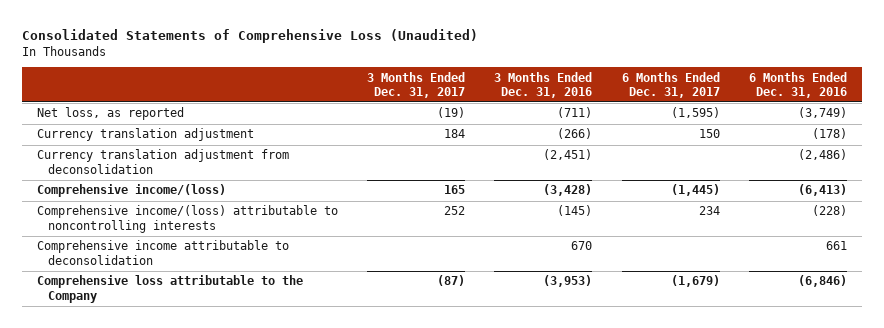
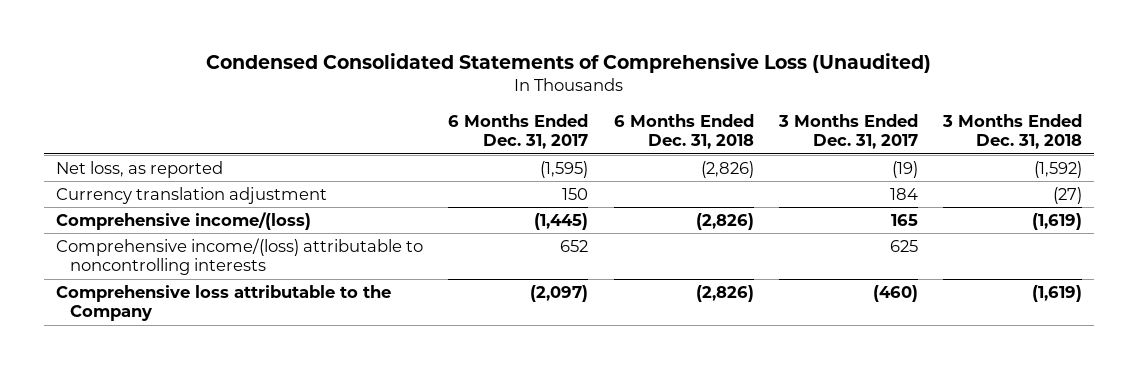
[22,29,479,44] Consolidated Statements of Comprehensive Loss (Unaudited) -> [206,53,932,74] Condensed Consolidated Statements of Comprehensive Loss (Unaudited)
[494,71,593,98] 3 Months Ended Dec. 31, 2016 -> none
[748,71,847,98] 6 Months Ended Dec. 31, 2016 -> none
none -> [613,113,754,150] 6 Months Ended Dec. 31, 2018
none -> [941,113,1082,150] 3 Months Ended Dec. 31, 2018
[36,149,289,174] Currency translation adjustment from deconsolidation -> none
[36,240,289,265] Comprehensive income attributable to deconsolidation -> none
[444,206,466,216] 252 -> [889,239,918,252] 625
[698,206,720,216] 234 -> [560,239,589,252] 652
[437,275,466,287] (87) -> [872,284,918,302] (460)
[670,275,720,288] (1,679) -> [530,284,589,302] (2,097)

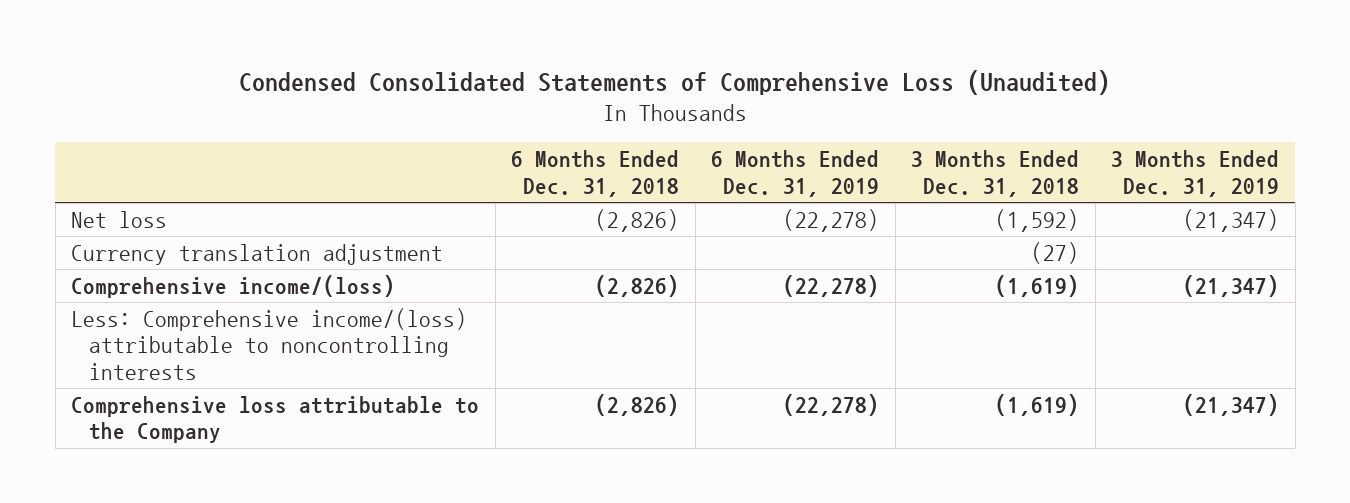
[448,113,589,150] 6 Months Ended Dec. 31, 2017 -> none
[777,113,918,150] 3 Months Ended Dec. 31, 2017 -> none
none -> [711,150,880,197] 6 Months Ended Dec. 31, 2019
none -> [1111,150,1280,197] 3 Months Ended Dec. 31, 2019
[56,160,224,178] Net loss, as reported -> [71,210,168,228] Net loss
[56,237,424,276] Comprehensive income/(loss) attributable to noncontrolling interests -> [71,307,468,380] Less: Comprehensive income/(loss) attributable to noncontrolling interests

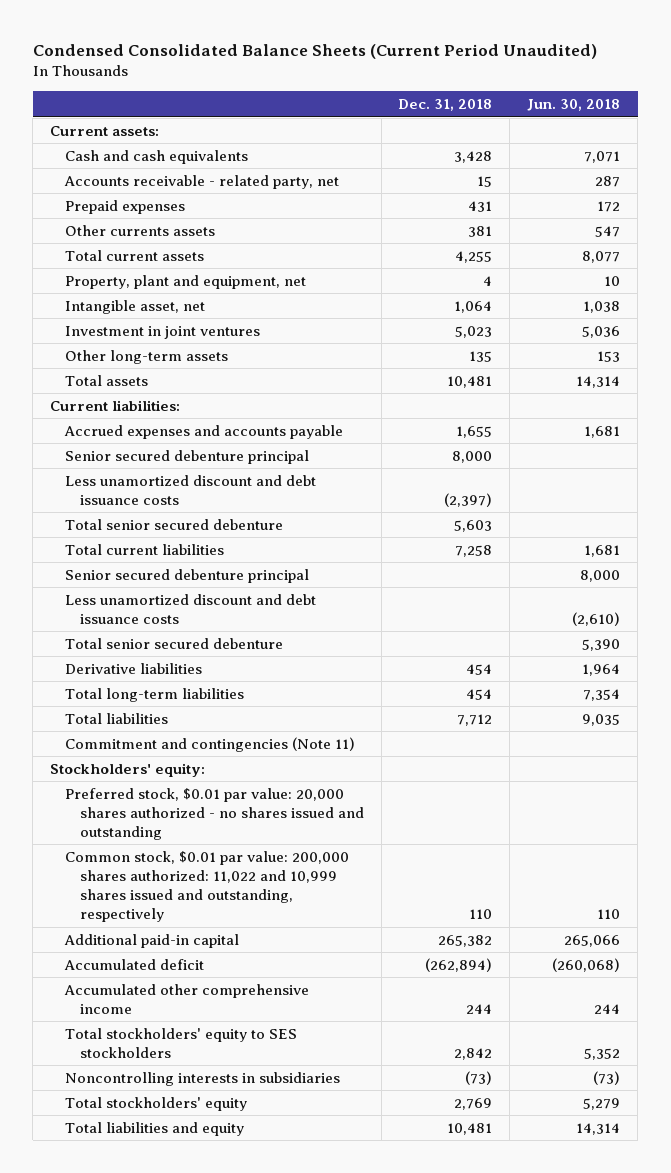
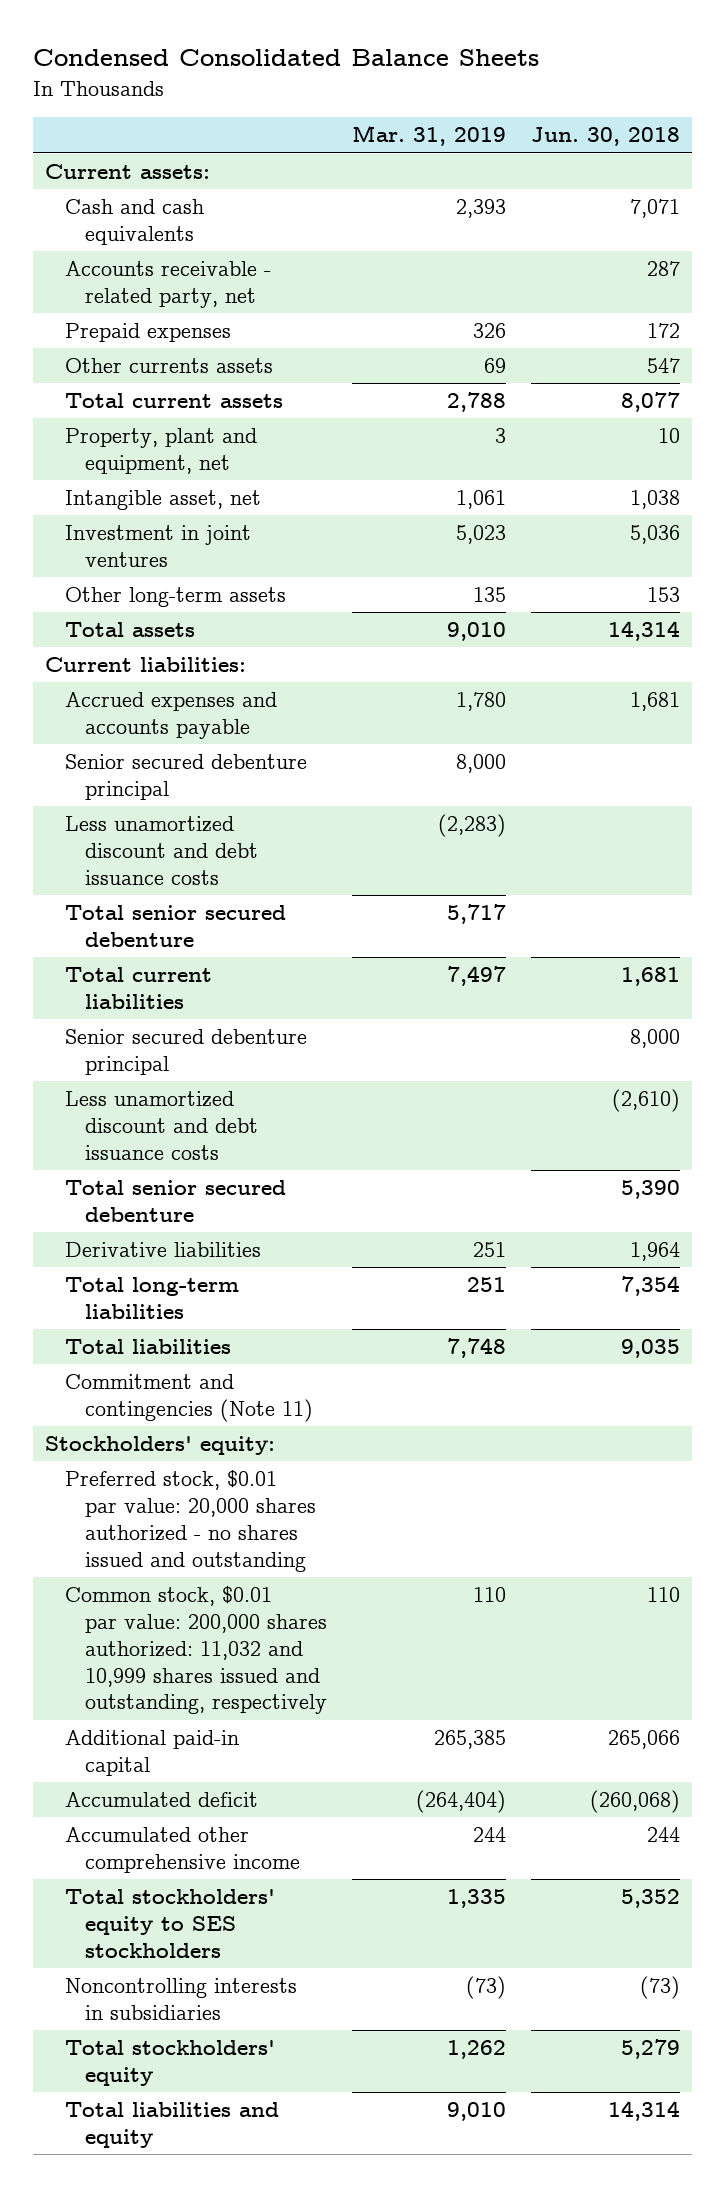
[32,44,597,60] Condensed Consolidated Balance Sheets (Current Period Unaudited) -> [32,49,539,67] Condensed Consolidated Balance Sheets
[398,99,493,112] Dec. 31, 2018 -> none
none -> [351,125,506,147] Mar. 31, 2019
[64,850,349,923] Common stock, $0.01 par value: 200,000 shares authorized: 11,022 and 10,999 shares issued and outstanding, respectively -> [64,1586,327,1715] Common stock, $0.01 par value: 200,000 shares authorized: 11,032 and 10,999 shares issued and outstanding, respectively

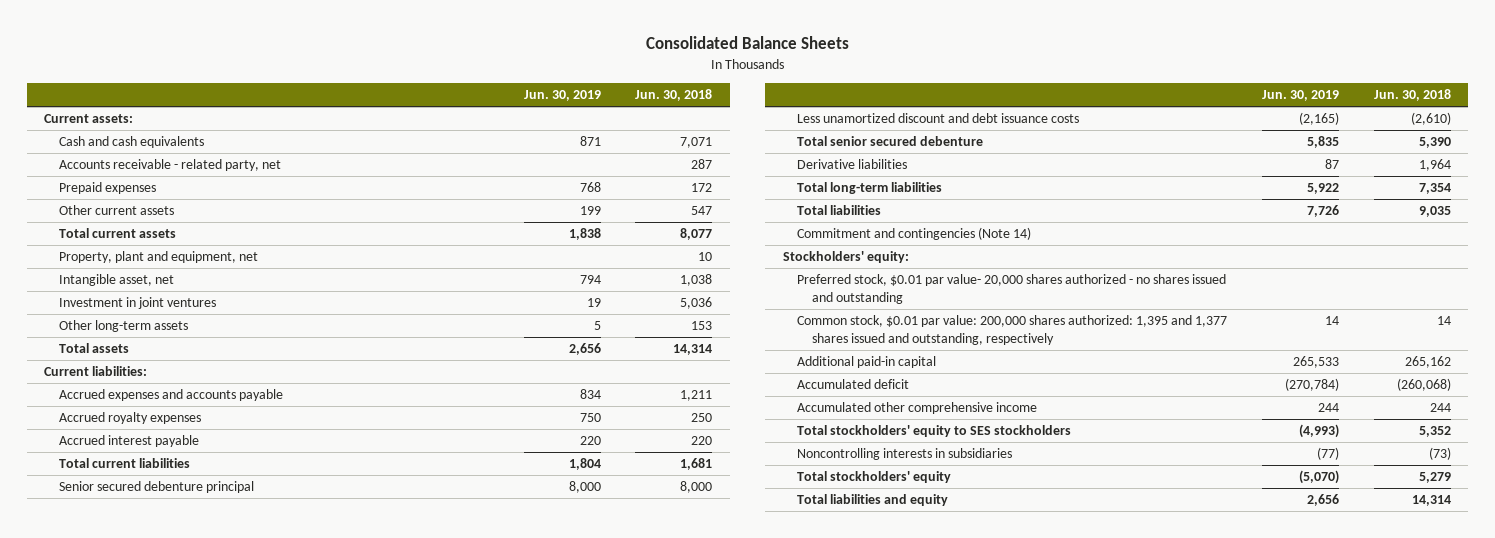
[32,49,539,67] Condensed Consolidated Balance Sheets -> [645,36,849,50] Consolidated Balance Sheets
[351,125,506,147] Mar. 31, 2019 -> none
none -> [523,90,601,102] Jun. 30, 2019
[64,358,273,374] Other currents assets -> [59,205,175,216] Other current assets
[64,754,307,800] Senior secured debenture principal -> none
[64,816,258,885] Less unamortized discount and debt issuance costs -> none
[64,905,286,947] Total senior secured debenture -> none
[629,692,680,712] 1,681 -> [680,390,713,402] 1,211
none -> [59,412,202,425] Accrued royalty expenses
none -> [59,435,200,448] Accrued interest payable
[64,1374,313,1422] Commitment and contingencies (Note 11) -> [797,227,1032,241] Commitment and contingencies (Note 14)
[64,1470,316,1572] Preferred stock, $0.01 par value: 20,000 shares authorized - no shares issued and outstanding -> [797,274,1227,305] Preferred stock, $0.01 par value- 20,000 shares authorized - no shares issued and outstanding
[64,1586,327,1715] Common stock, $0.01 par value: 200,000 shares authorized: 11,032 and 10,999 shares issued and outstanding, respectively -> [797,315,1228,346] Common stock, $0.01 par value: 200,000 shares authorized: 1,395 and 1,377 shares issued and outstanding, respectively
[646,1587,680,1603] 110 -> [1436,316,1451,326] 14
[607,1730,680,1750] 265,066 -> [1404,356,1451,369] 265,162

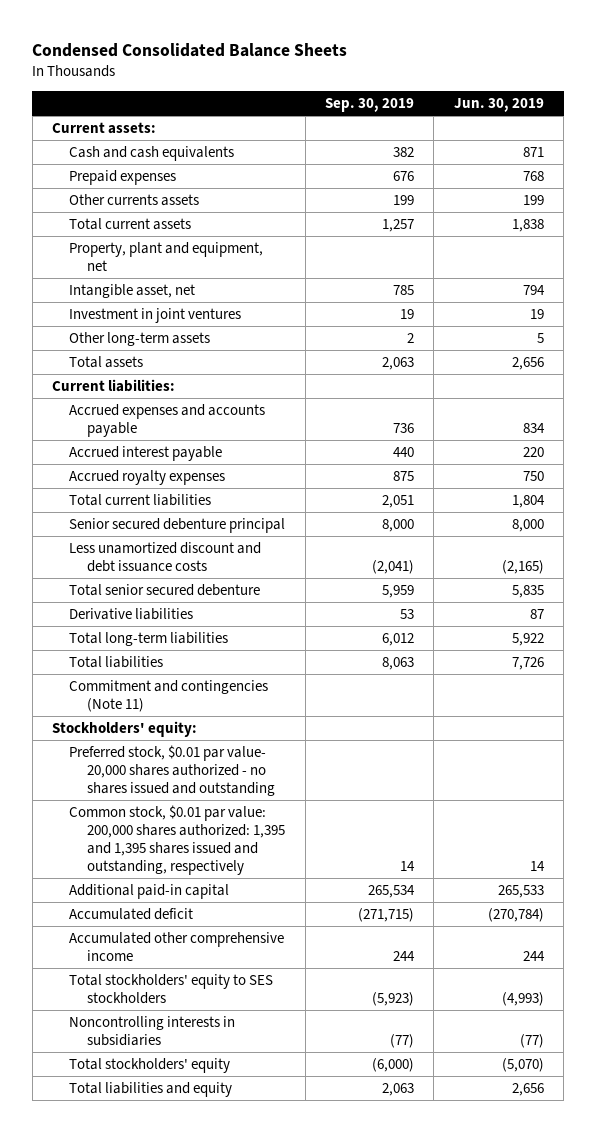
[645,36,849,50] Consolidated Balance Sheets -> [32,42,348,57] Condensed Consolidated Balance Sheets
[635,89,713,102] Jun. 30, 2018 -> none
none -> [325,98,415,113] Sep. 30, 2019
[59,159,282,172] Accounts receivable - related party, net -> none
[59,205,175,216] Other current assets -> [69,193,200,206] Other currents assets
[59,412,202,425] Accrued royalty expenses -> [69,469,226,485] Accrued royalty expenses
[797,227,1032,241] Commitment and contingencies (Note 14) -> [69,679,269,713] Commitment and contingencies (Note 11)
[797,315,1228,346] Common stock, $0.01 par value: 200,000 shares authorized: 1,395 and 1,377 shares issued and outstanding, respectively -> [69,804,285,876] Common stock, $0.01 par value: 200,000 shares authorized: 1,395 and 1,395 shares issued and outstanding, respectively

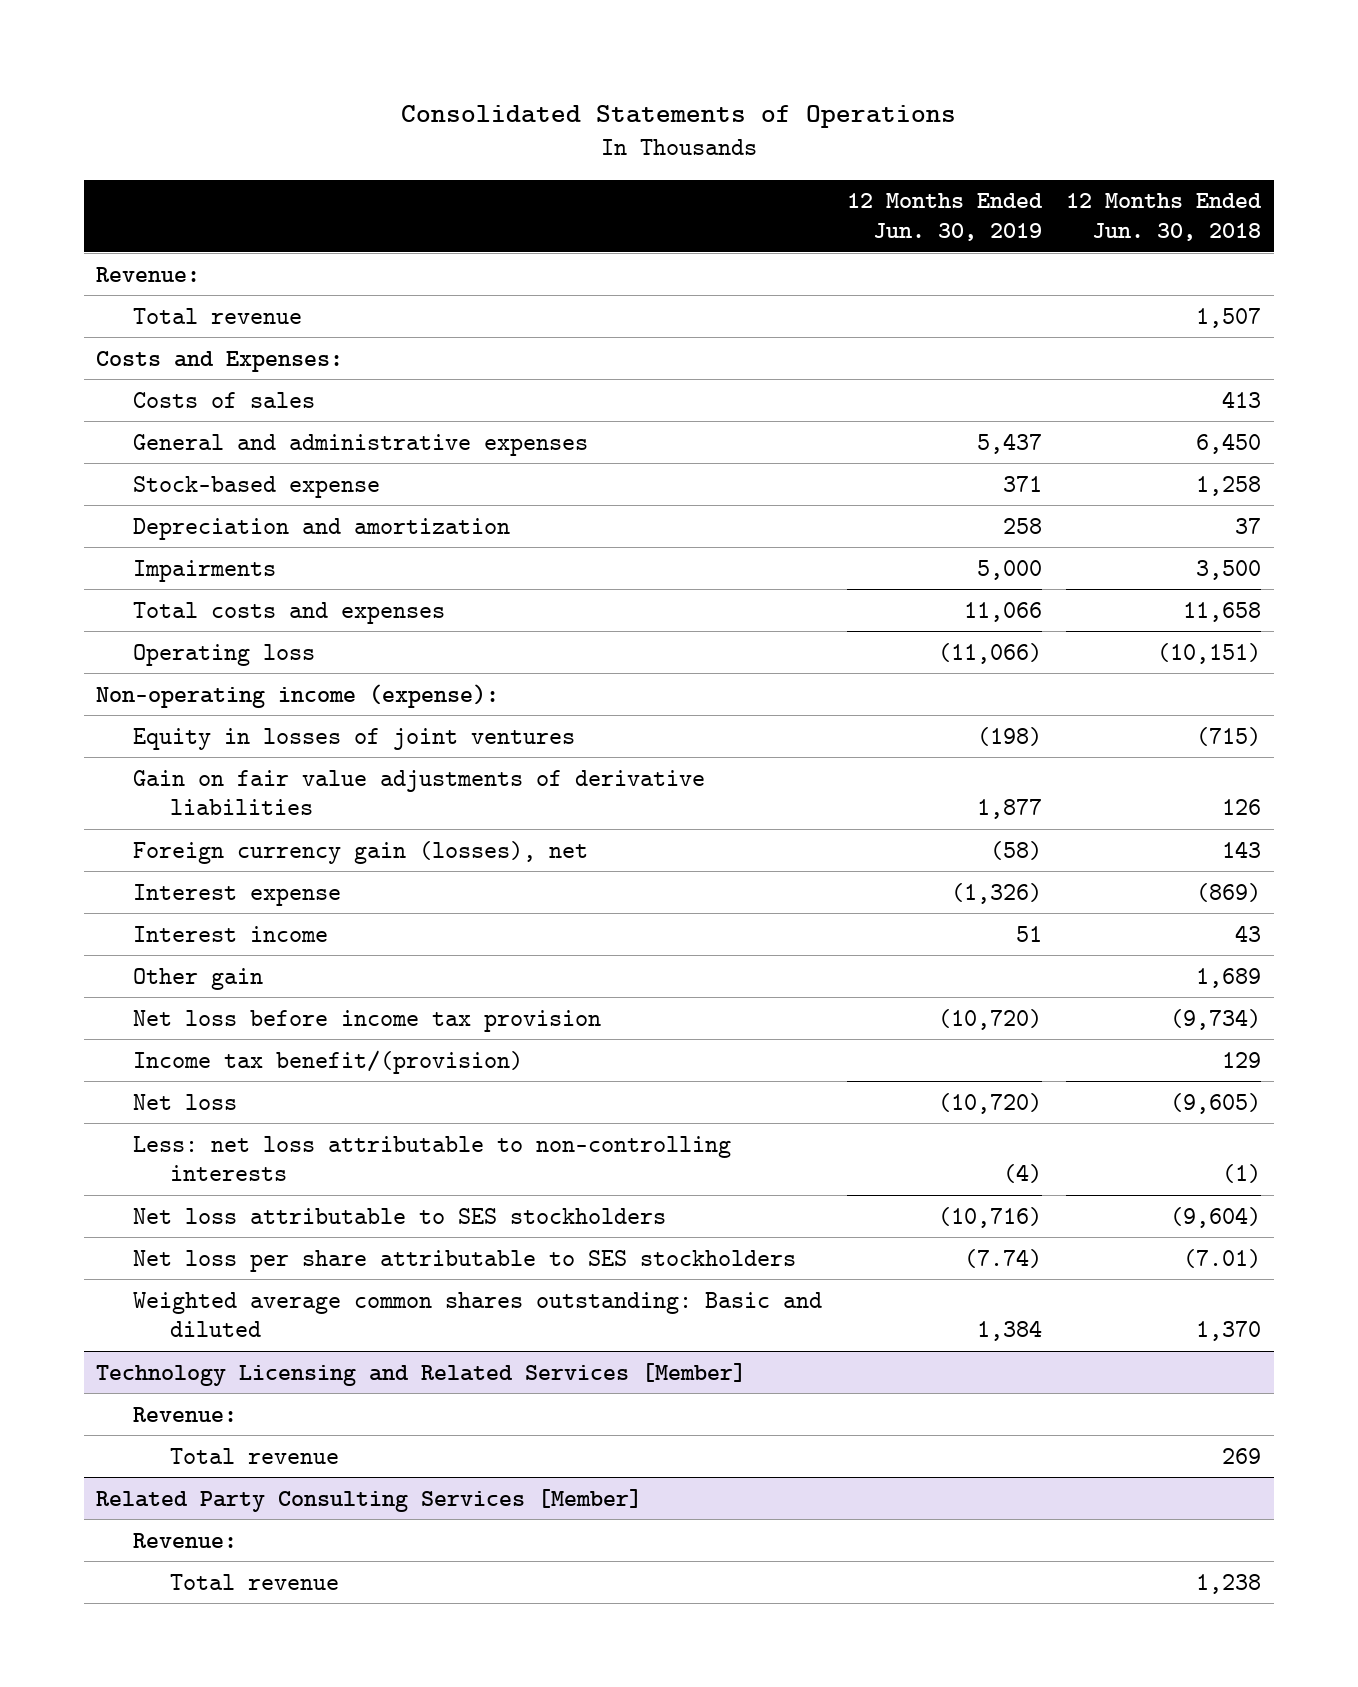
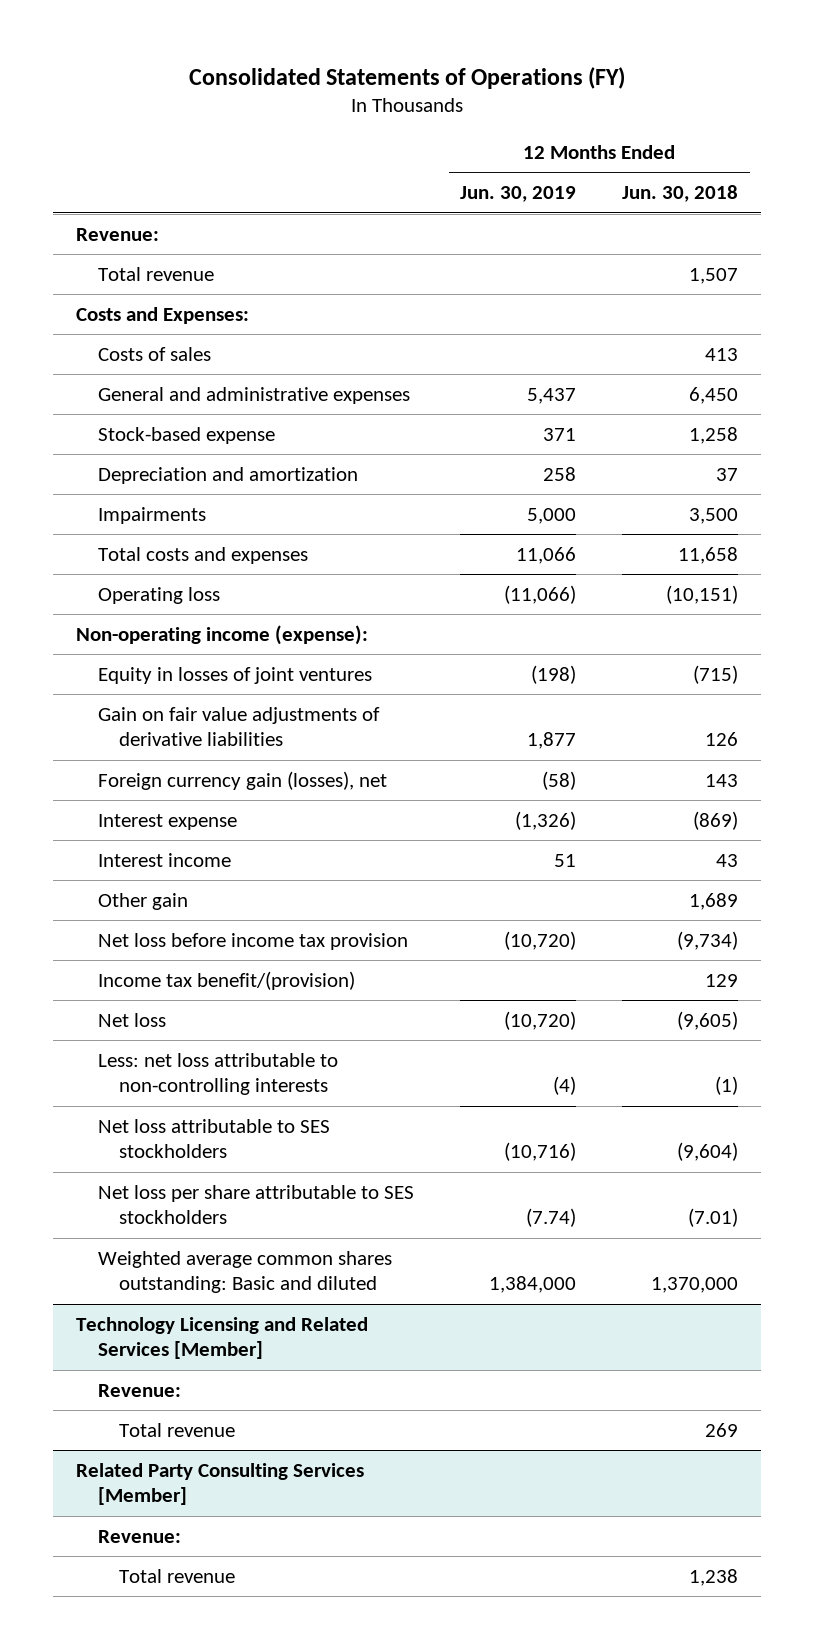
[400,105,956,129] Consolidated Statements of Operations -> [189,66,626,89] Consolidated Statements of Operations (FY)
[976,1320,1042,1342] 1,384 -> [489,1276,577,1294] 1,384,000
[1196,1321,1262,1342] 1,370 -> [651,1277,739,1294] 1,370,000

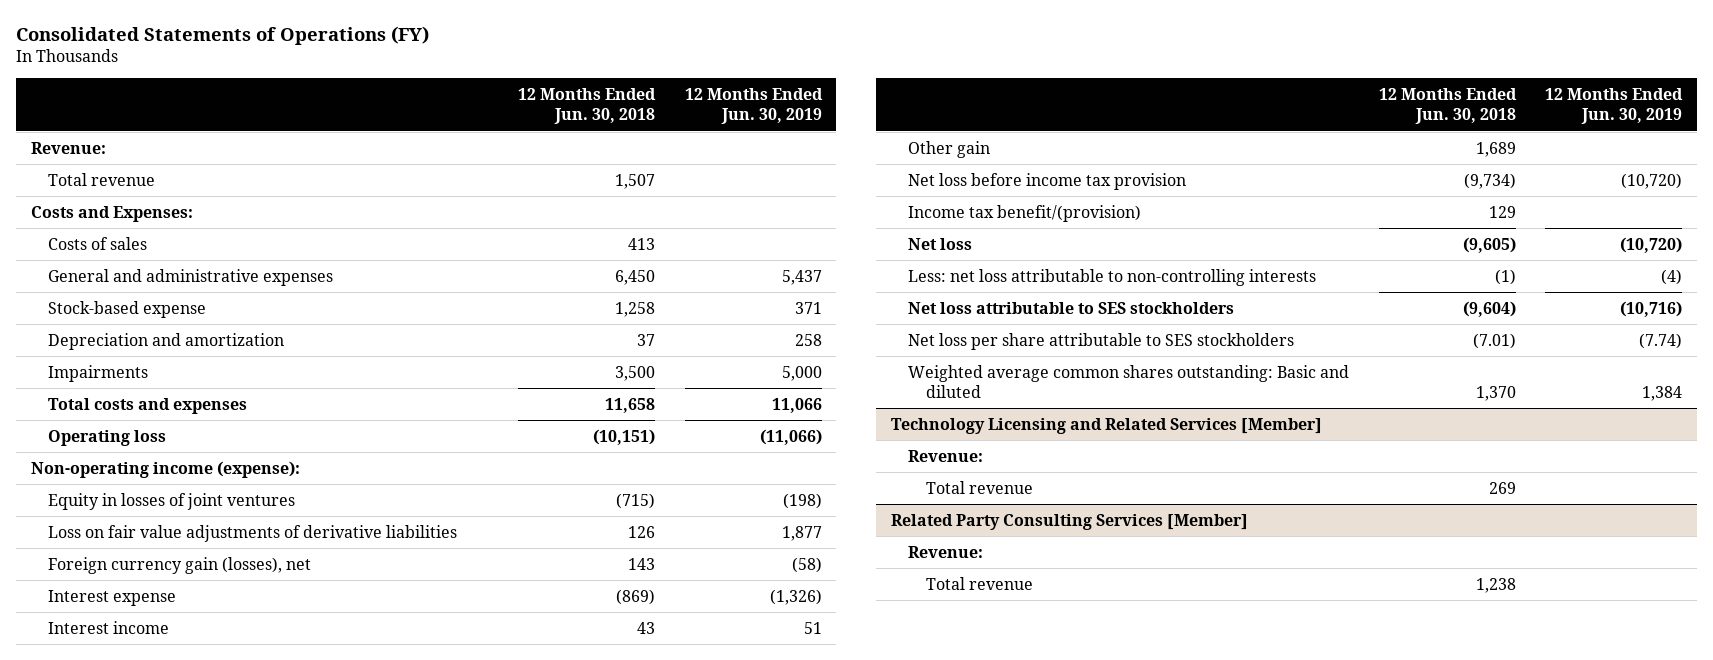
[97,706,380,747] Gain on fair value adjustments of derivative liabilities -> [48,524,458,542] Loss on fair value adjustments of derivative liabilities
[489,1276,577,1294] 1,384,000 -> [1641,385,1682,401] 1,384
[651,1277,739,1294] 1,370,000 -> [1475,385,1516,401] 1,370

